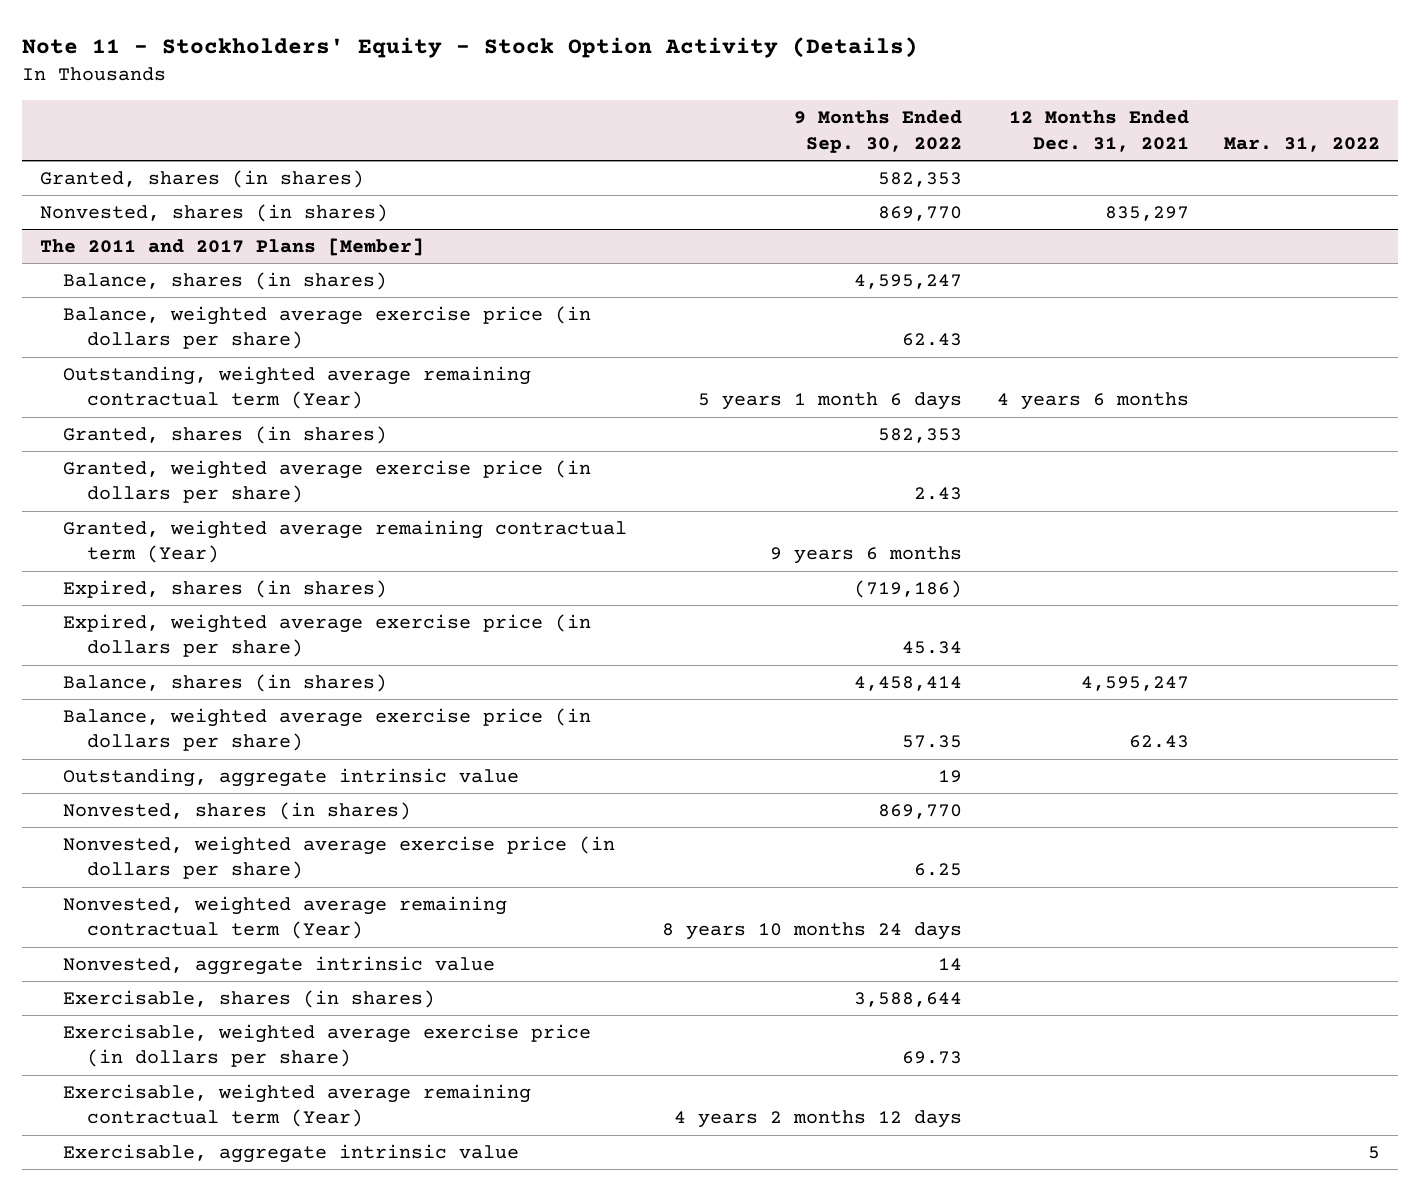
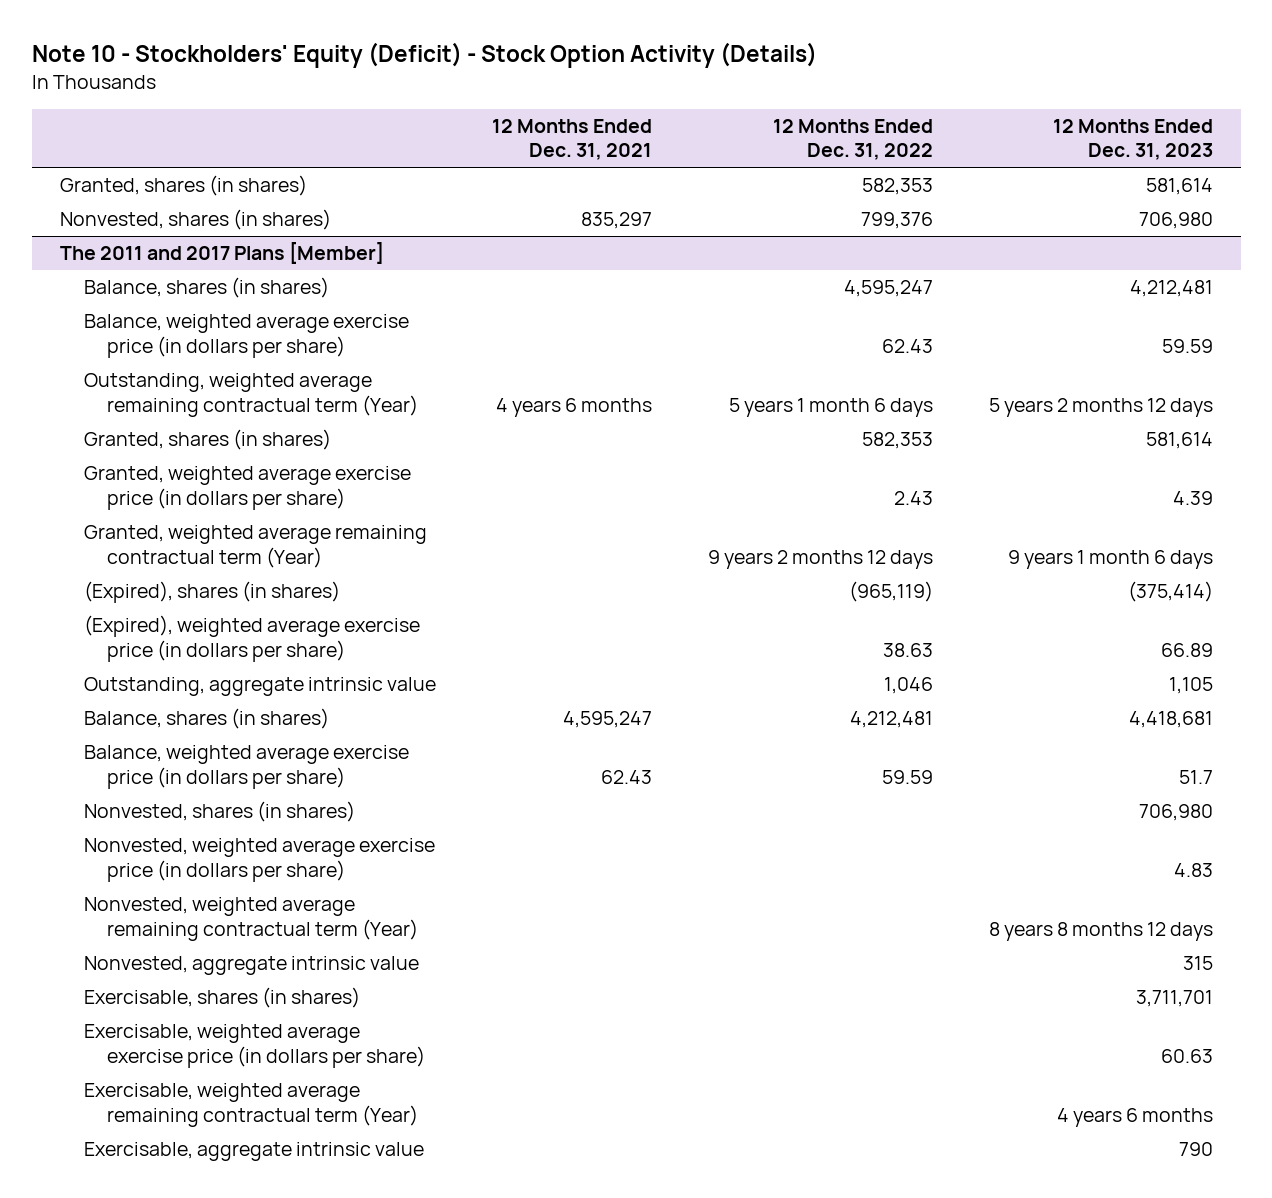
[22,37,919,59] Note 11 - Stockholders' Equity - Stock Option Activity (Details) -> [31,42,817,69] Note 10 - Stockholders' Equity (Deficit) - Stock Option Activity (Details)
[794,110,963,153] 9 Months Ended Sep. 30, 2022 -> none
[1224,136,1381,152] Mar. 31, 2022 -> none
none -> [772,118,933,161] 12 Months Ended Dec. 31, 2022
none -> [1052,118,1213,161] 12 Months Ended Dec. 31, 2023
[63,580,388,599] Expired, shares (in shares) -> [83,581,340,604] (Expired), shares (in shares)
[63,614,592,658] Expired, weighted average exercise price (in dollars per share) -> [83,615,420,662] (Expired), weighted average exercise price (in dollars per share)
[63,768,520,788] Outstanding, aggregate intrinsic value -> [83,677,436,697] Outstanding, aggregate intrinsic value

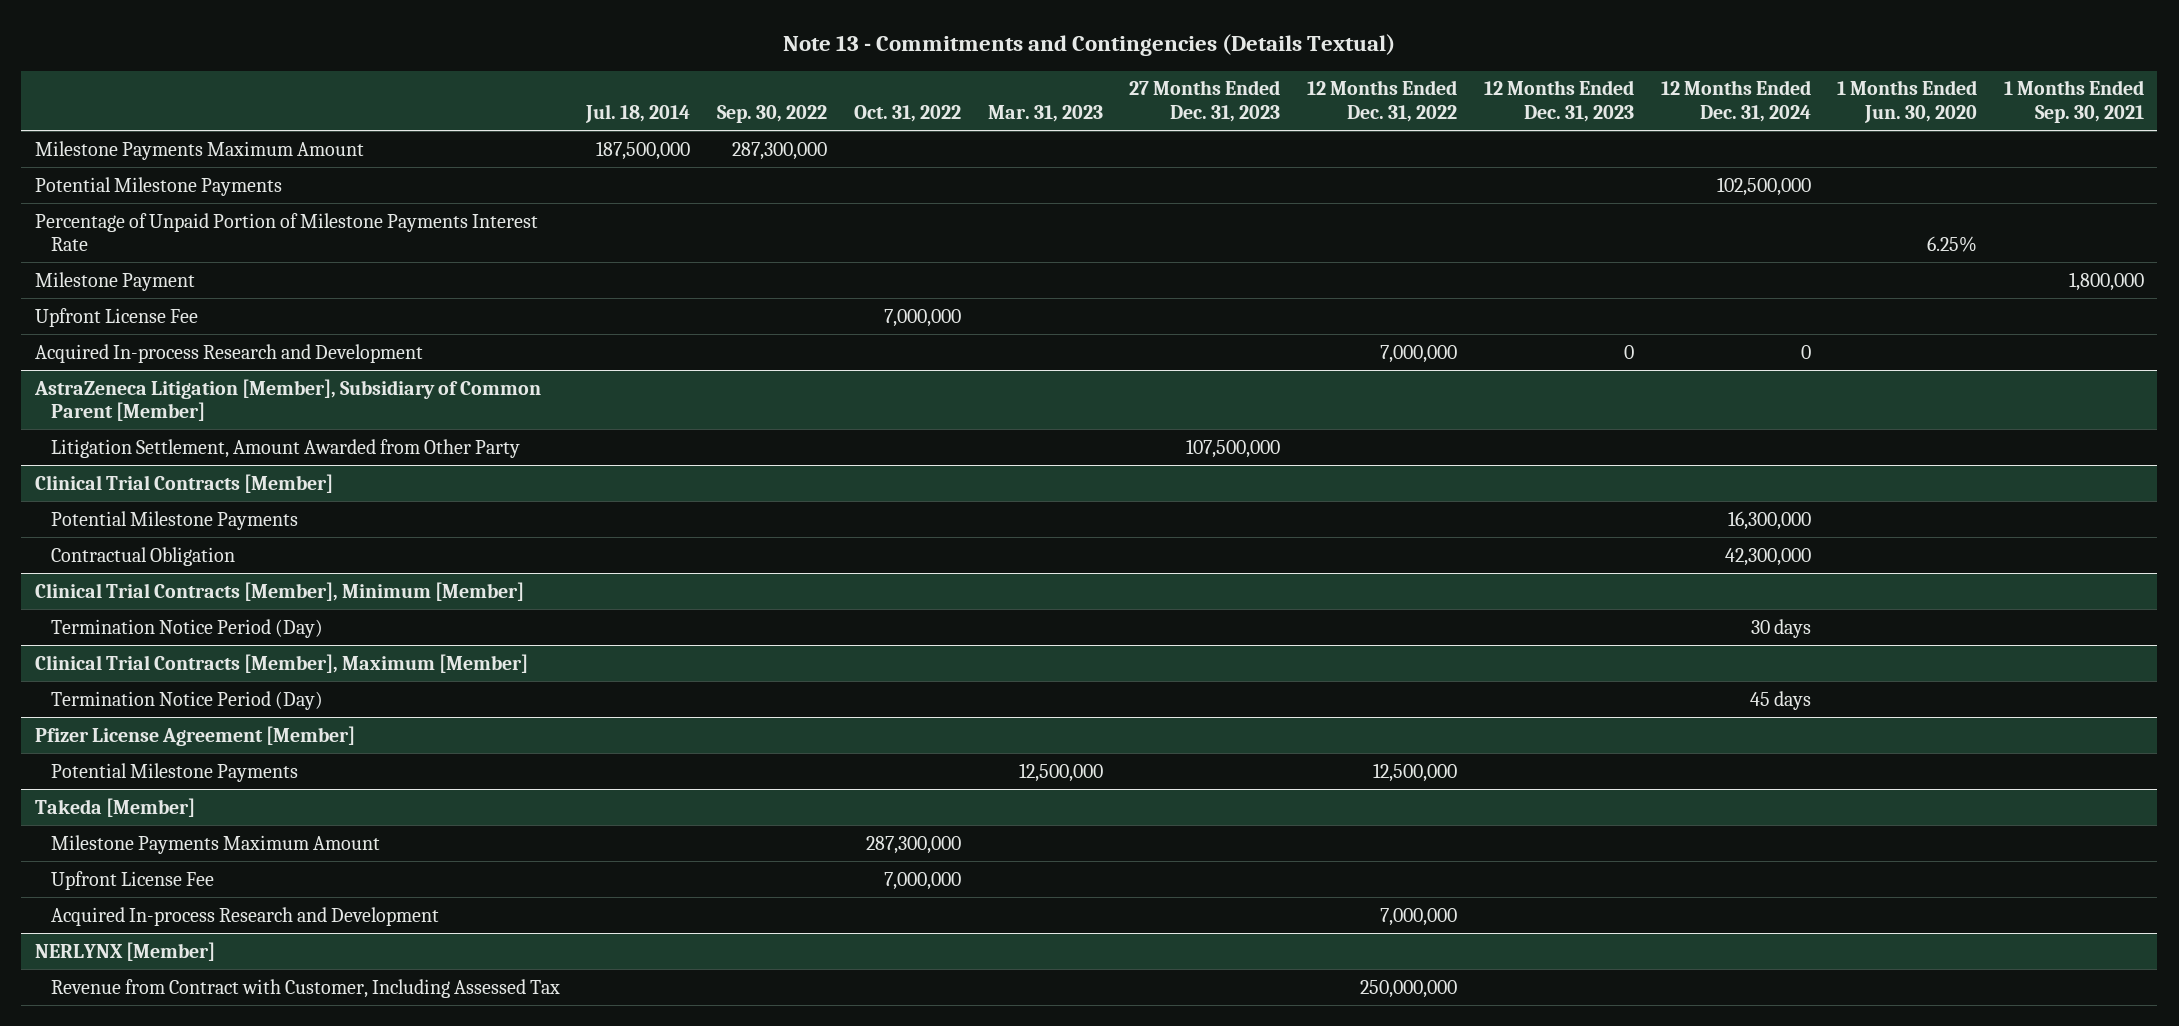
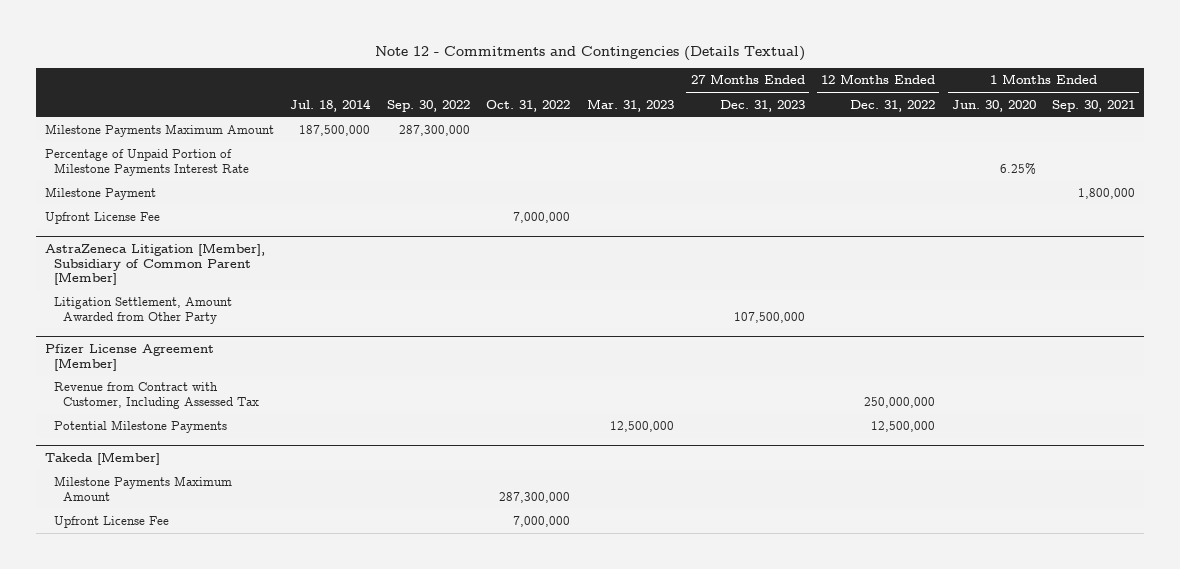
[783,34,1396,57] Note 13 - Commitments and Contingencies (Details Textual) -> [375,45,806,61] Note 12 - Commitments and Contingencies (Details Textual)
[1483,80,1634,122] 12 Months Ended Dec. 31, 2023 -> none
[1660,80,1811,122] 12 Months Ended Dec. 31, 2024 -> none
[34,176,282,196] Potential Milestone Payments -> none
[34,343,423,363] Acquired In-process Research and Development -> none
[34,473,333,493] Clinical Trial Contracts [Member] -> none
[50,510,298,530] Potential Milestone Payments -> none
[50,546,235,566] Contractual Obligation -> none
[34,581,524,601] Clinical Trial Contracts [Member], Minimum [Member] -> none
[50,618,323,638] Termination Notice Period (Day) -> none
[34,653,528,673] Clinical Trial Contracts [Member], Maximum [Member] -> none
[50,690,323,710] Termination Notice Period (Day) -> none
none -> [53,382,259,410] Revenue from Contract with Customer, Including Assessed Tax
[50,906,439,926] Acquired In-process Research and Development -> none
[34,941,215,961] NERLYNX [Member] -> none
[50,978,560,998] Revenue from Contract with Customer, Including Assessed Tax -> none

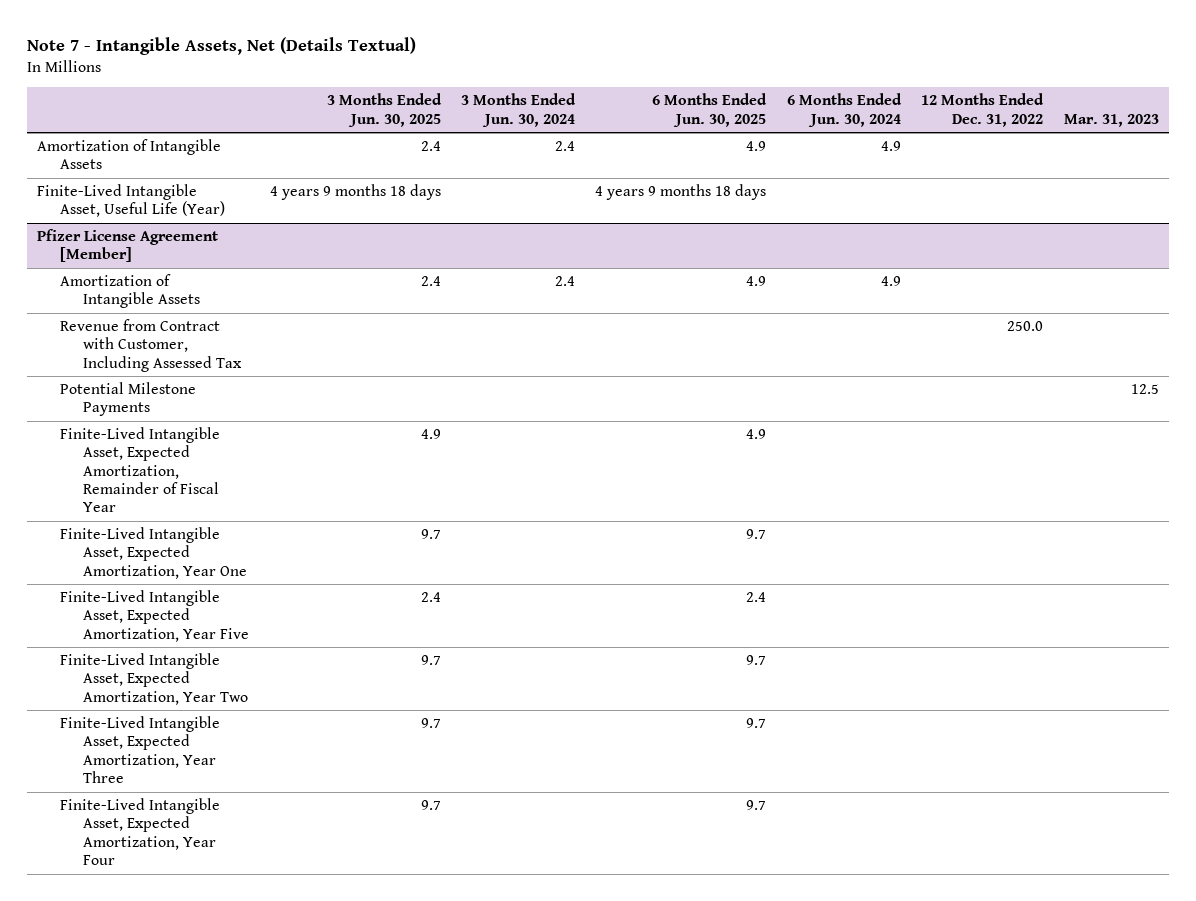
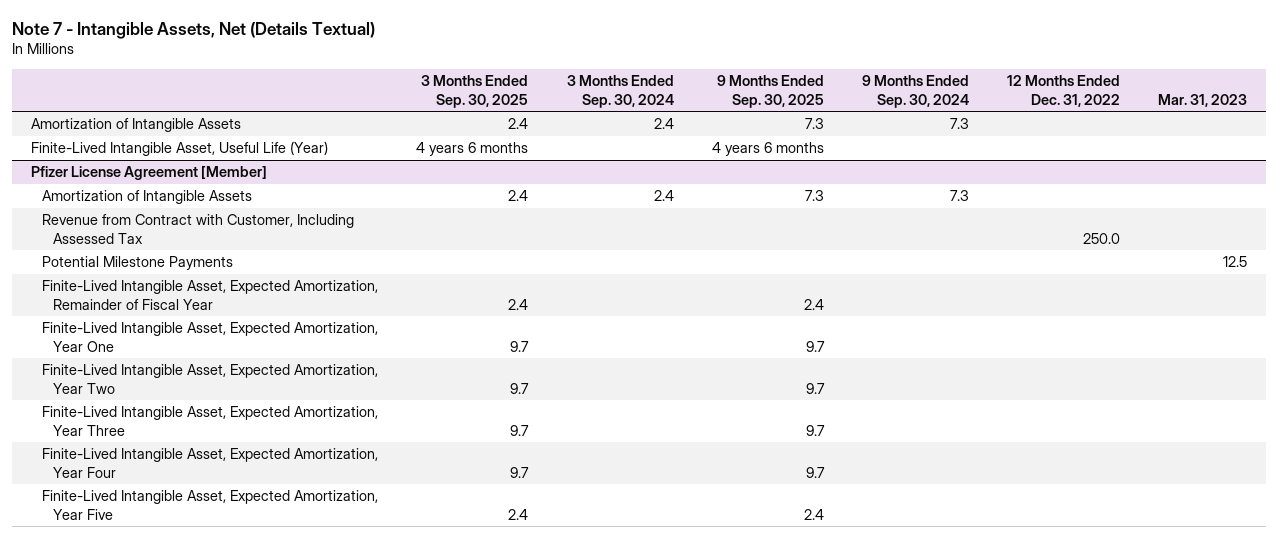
[326,93,442,127] 3 Months Ended Jun. 30, 2025 -> none
[461,93,577,127] 3 Months Ended Jun. 30, 2024 -> none
[652,93,768,127] 6 Months Ended Jun. 30, 2025 -> none
[786,93,902,127] 6 Months Ended Jun. 30, 2024 -> none
none -> [421,75,529,108] 3 Months Ended Sep. 30, 2025
none -> [566,75,674,108] 3 Months Ended Sep. 30, 2024
none -> [716,75,824,108] 9 Months Ended Sep. 30, 2025
none -> [861,75,969,108] 9 Months Ended Sep. 30, 2024
[60,590,250,642] Finite-Lived Intangible Asset, Expected Amortization, Year Five -> [42,490,379,520] Finite-Lived Intangible Asset, Expected Amortization, Year Five

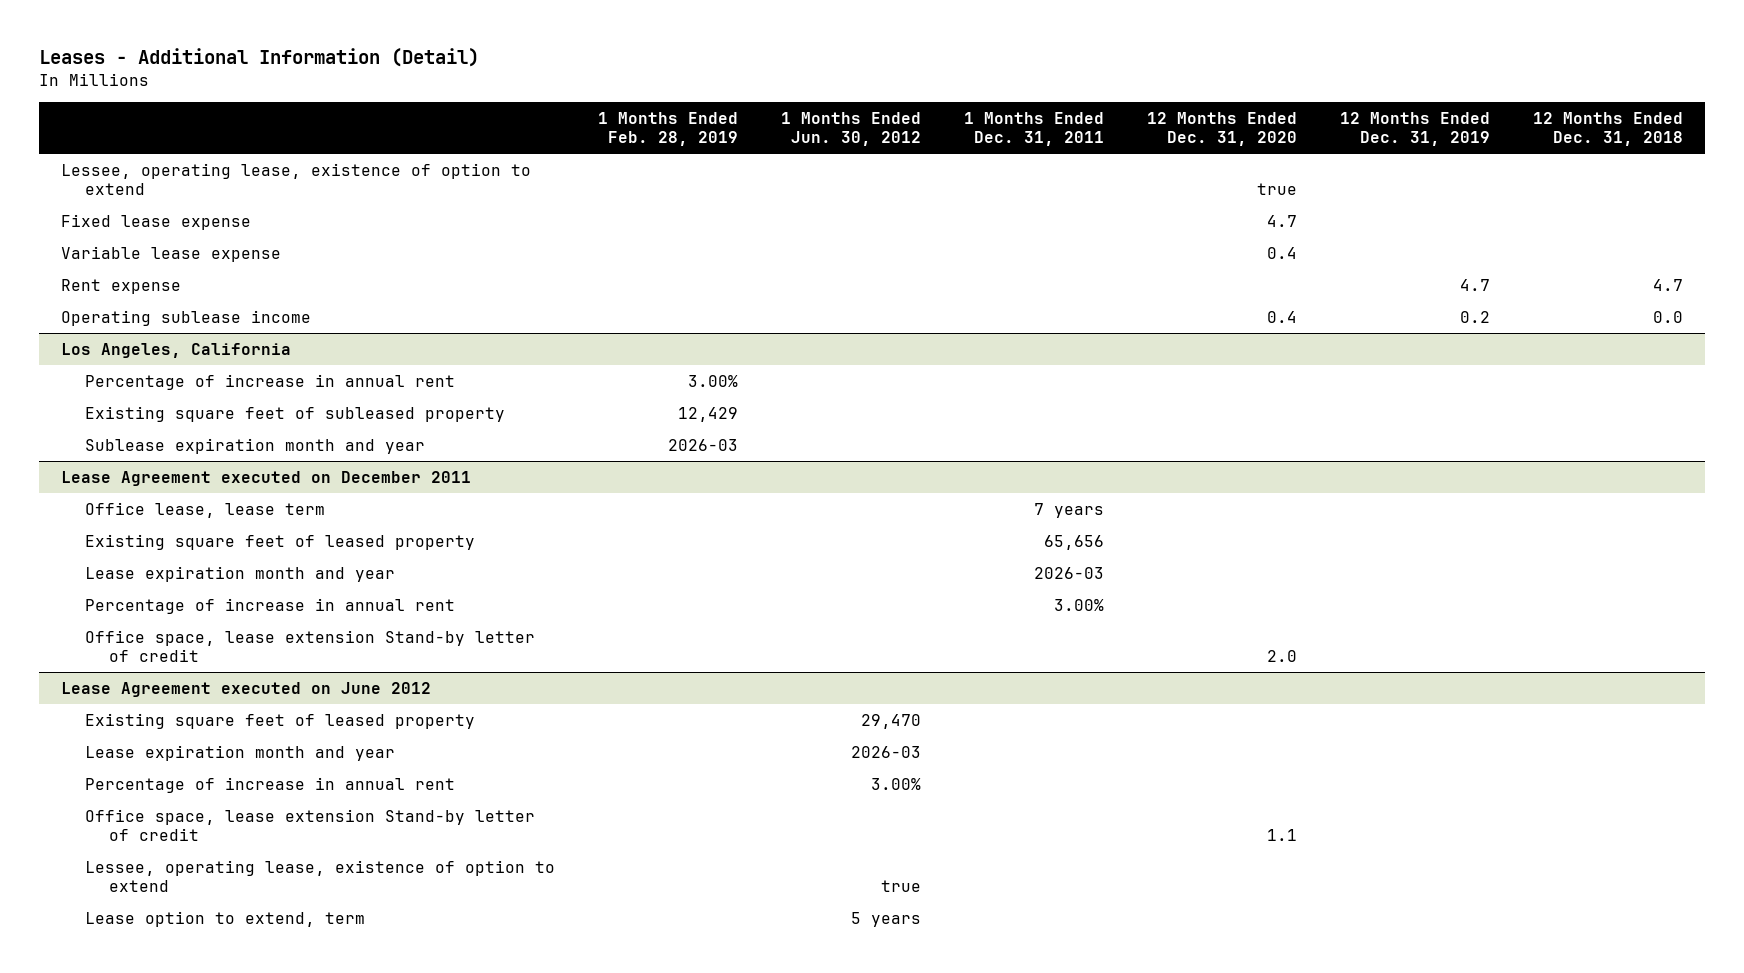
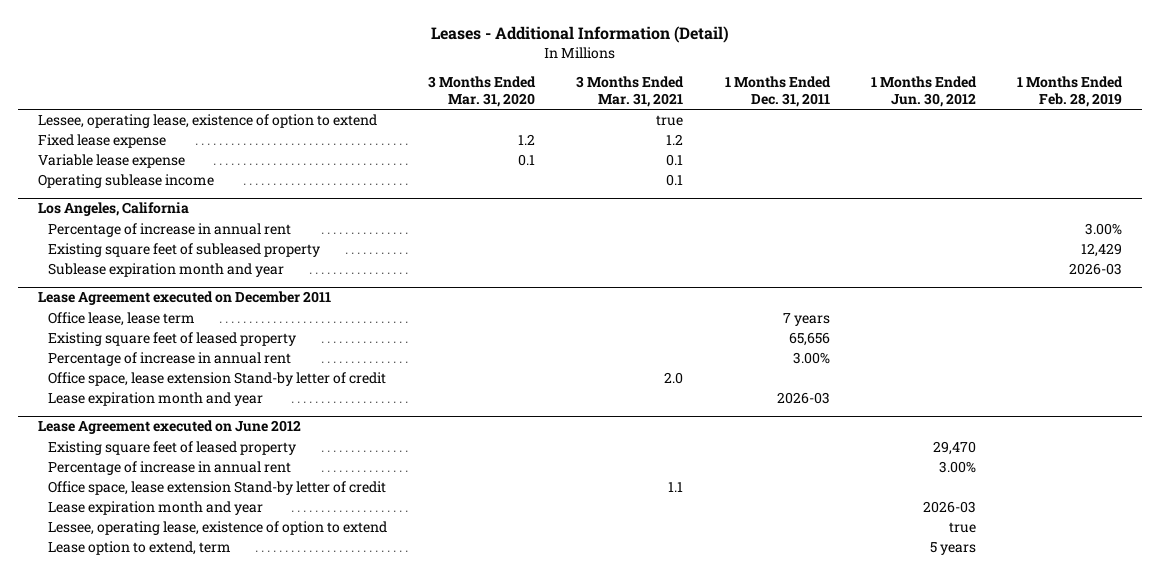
[1146,111,1297,147] 12 Months Ended Dec. 31, 2020 -> none
[1339,111,1490,147] 12 Months Ended Dec. 31, 2019 -> none
[1533,111,1684,147] 12 Months Ended Dec. 31, 2018 -> none
none -> [428,76,537,107] 3 Months Ended Mar. 31, 2020
none -> [576,76,685,107] 3 Months Ended Mar. 31, 2021
[60,278,181,294] Rent expense -> none
[84,565,395,582] Lease expiration month and year -> [48,392,264,407] Lease expiration month and year
[84,744,395,761] Lease expiration month and year -> [48,501,264,516] Lease expiration month and year

